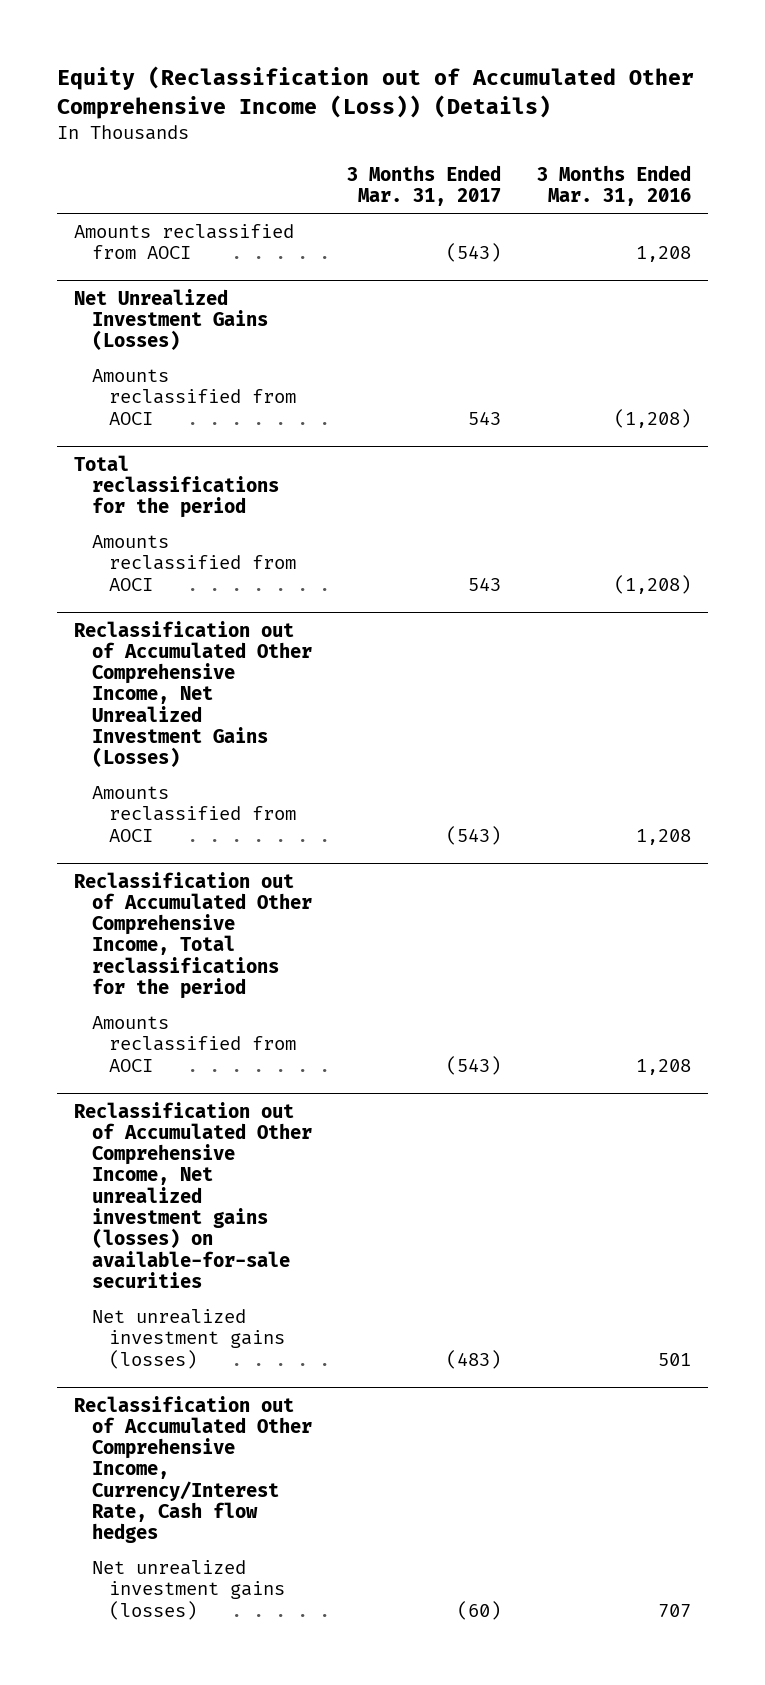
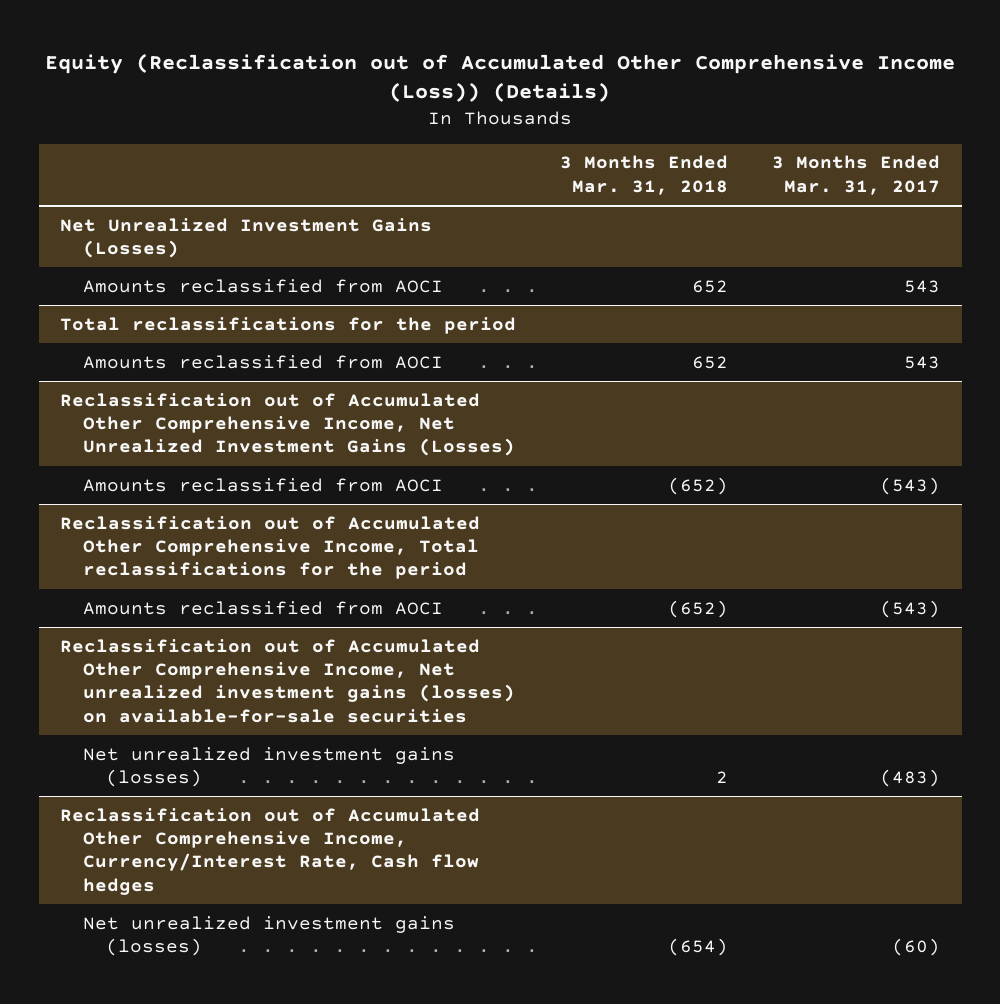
[536,165,691,207] 3 Months Ended Mar. 31, 2016 -> none
none -> [560,155,729,195] 3 Months Ended Mar. 31, 2018
[74,223,295,260] Amounts reclassified from AOCI -> none

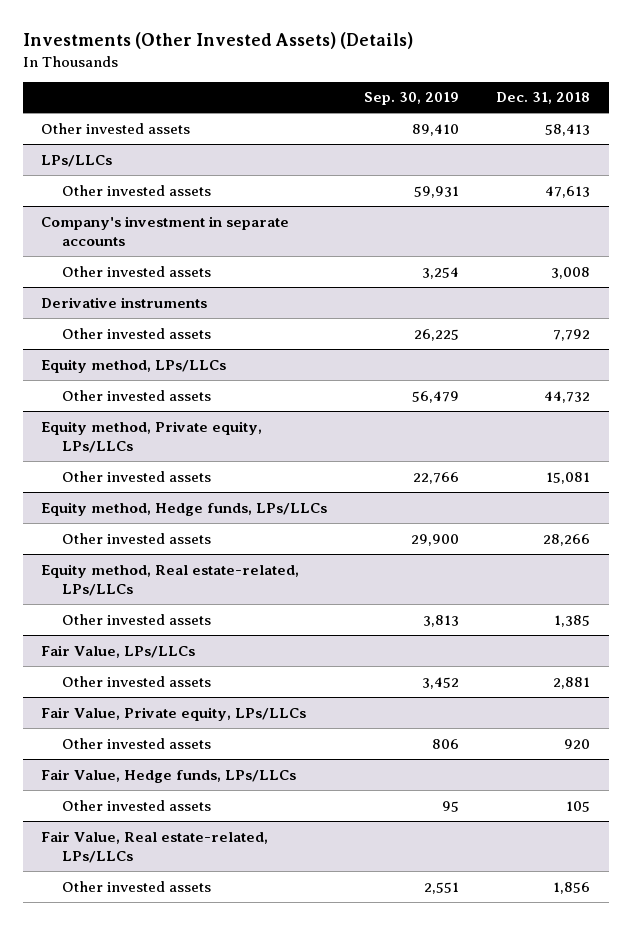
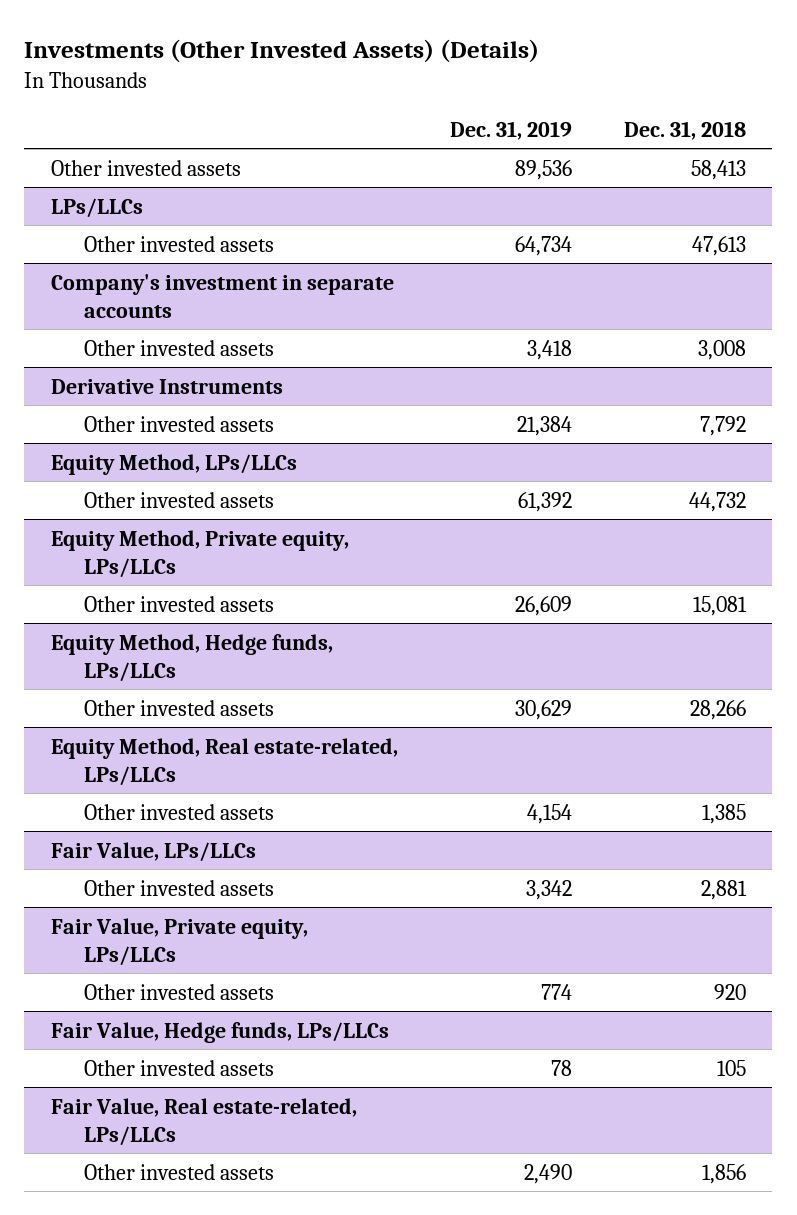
[364,92,460,106] Sep. 30, 2019 -> none
none -> [449,120,572,140] Dec. 31, 2019
[41,296,208,308] Derivative instruments -> [50,378,283,394] Derivative Instruments
[41,358,227,373] Equity method, LPs/LLCs -> [50,453,297,475] Equity Method, LPs/LLCs
[41,420,263,453] Equity method, Private equity, LPs/LLCs -> [50,529,349,578] Equity Method, Private equity, LPs/LLCs
[41,501,328,516] Equity method, Hedge funds, LPs/LLCs -> [50,633,333,682] Equity Method, Hedge funds, LPs/LLCs
[41,563,300,596] Equity method, Real estate-related, LPs/LLCs -> [50,737,398,786] Equity Method, Real estate-related, LPs/LLCs

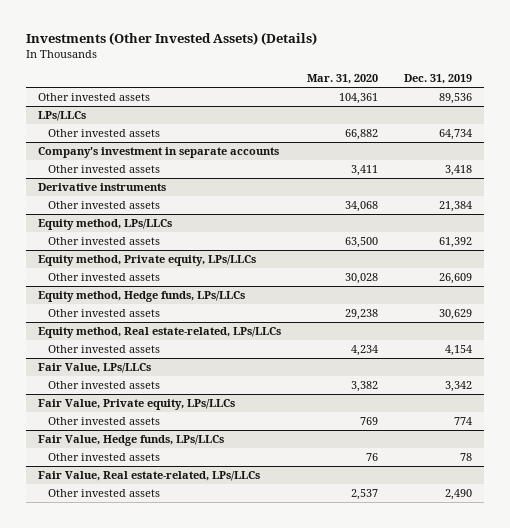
[624,120,747,140] Dec. 31, 2018 -> none
none -> [307,74,379,85] Mar. 31, 2020
[50,378,283,394] Derivative Instruments -> [38,183,167,192] Derivative instruments
[50,453,297,475] Equity Method, LPs/LLCs -> [38,219,173,231] Equity method, LPs/LLCs
[50,529,349,578] Equity Method, Private equity, LPs/LLCs -> [38,255,257,267] Equity method, Private equity, LPs/LLCs
[50,633,333,682] Equity Method, Hedge funds, LPs/LLCs -> [38,291,246,303] Equity method, Hedge funds, LPs/LLCs
[50,737,398,786] Equity Method, Real estate-related, LPs/LLCs -> [38,327,282,339] Equity method, Real estate-related, LPs/LLCs

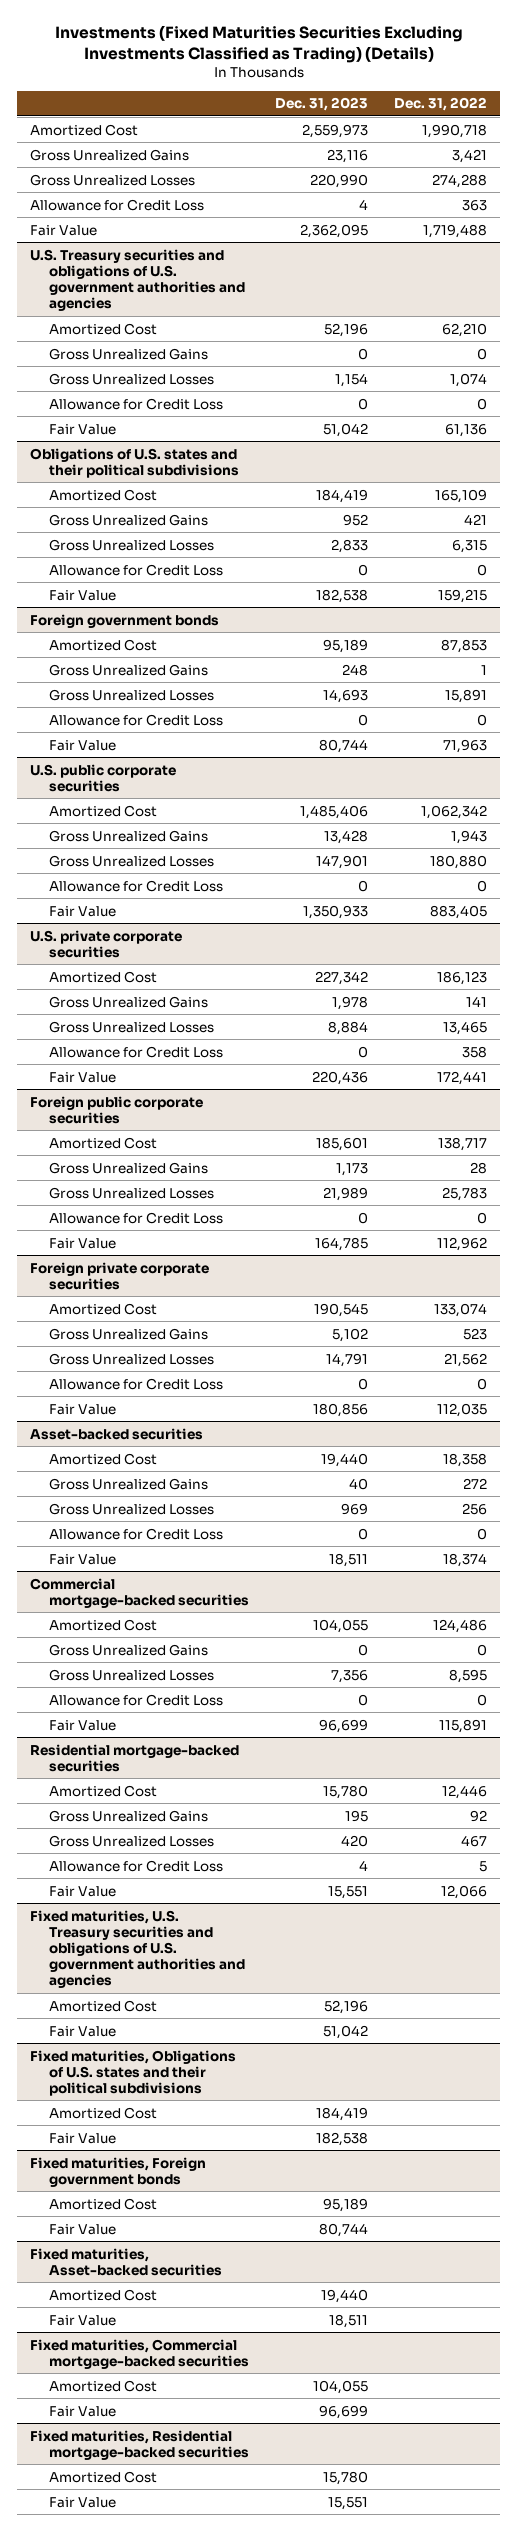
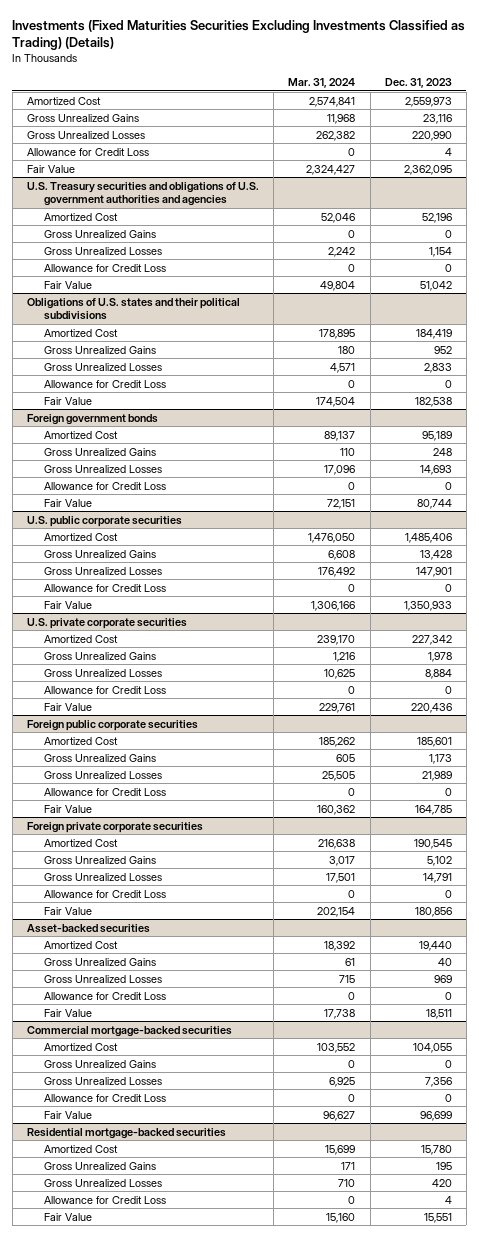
[394,97,488,112] Dec. 31, 2022 -> none
none -> [288,78,356,89] Mar. 31, 2024
[30,1909,246,1989] Fixed maturities, U.S. Treasury securities and obligations of U.S. government authorities and agencies -> none
[49,1999,158,2012] Amortized Cost -> none
[49,2025,117,2037] Fair Value -> none
[30,2049,237,2096] Fixed maturities, Obligations of U.S. states and their political subdivisions -> none
[49,2106,158,2119] Amortized Cost -> none
[49,2132,117,2144] Fair Value -> none
[30,2156,207,2187] Fixed maturities, Foreign government bonds -> none
[49,2197,158,2210] Amortized Cost -> none
[49,2223,117,2235] Fair Value -> none
[30,2247,223,2276] Fixed maturities, Asset-backed securities -> none
[49,2288,158,2301] Amortized Cost -> none
[49,2314,117,2326] Fair Value -> none
[30,2338,250,2369] Fixed maturities, Commercial mortgage-backed securities -> none
[49,2379,158,2392] Amortized Cost -> none
[49,2405,117,2417] Fair Value -> none
[30,2429,250,2460] Fixed maturities, Residential mortgage-backed securities -> none
[49,2470,158,2483] Amortized Cost -> none
[49,2496,117,2508] Fair Value -> none

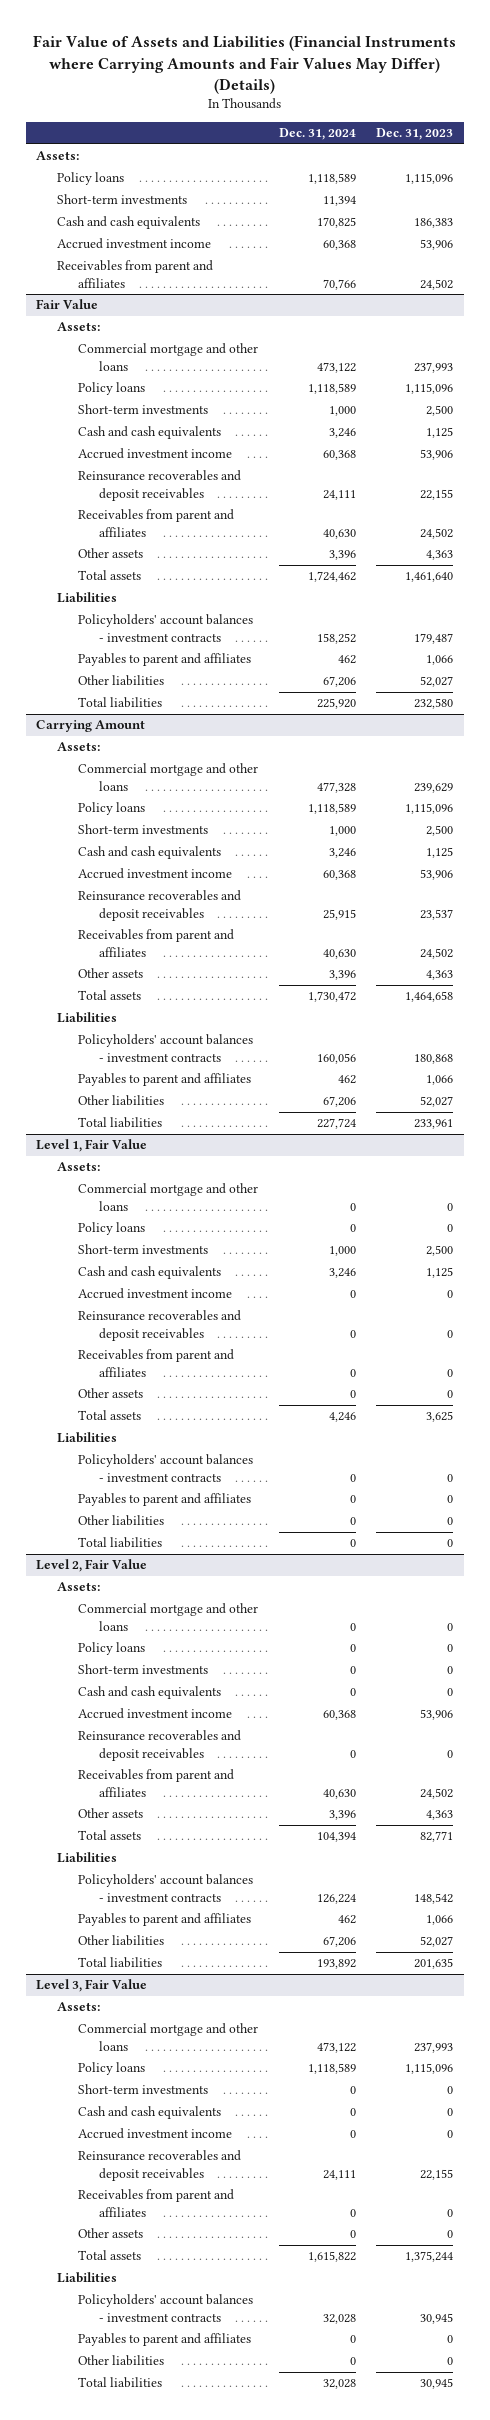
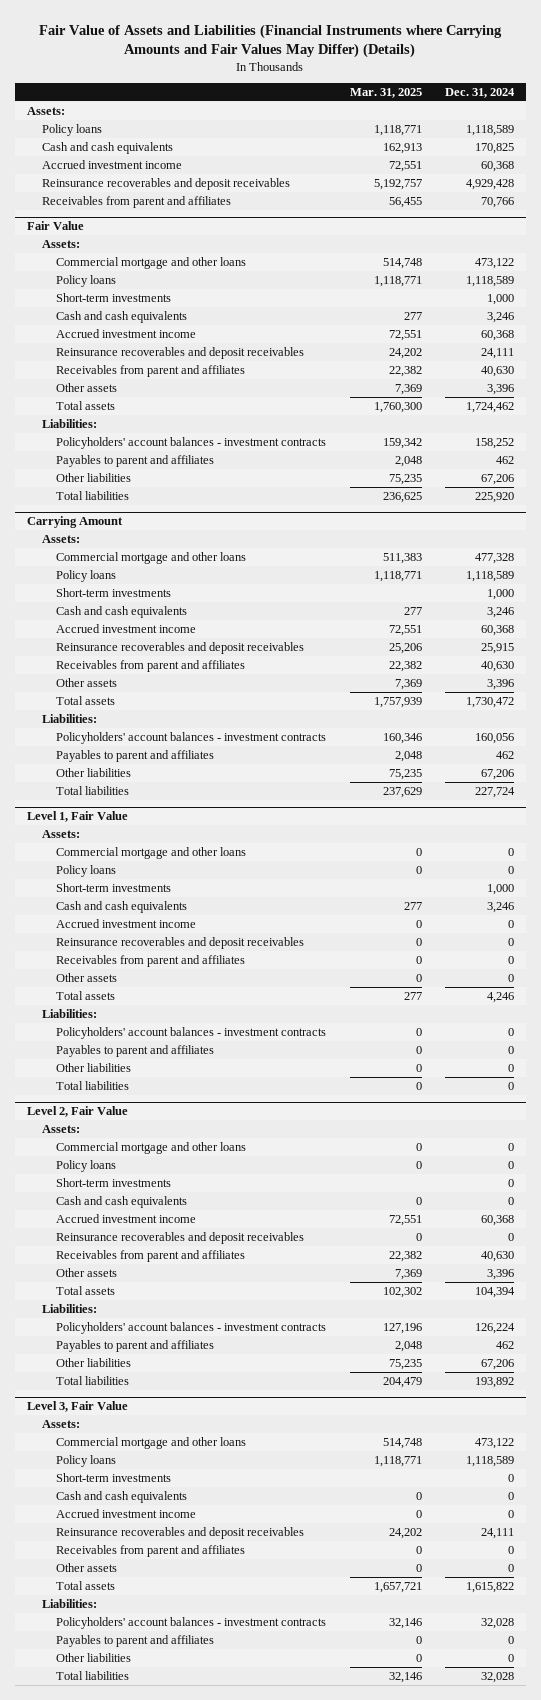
[376,128,454,141] Dec. 31, 2023 -> none
none -> [349,88,422,99] Mar. 31, 2025
[57,194,188,205] Short-term investments -> none
none -> [41,177,290,190] Reinsurance recoverables and deposit receivables
[57,592,118,604] Liabilities -> [41,418,97,428] Liabilities:
[57,1012,118,1024] Liabilities -> [41,713,97,723] Liabilities:
[57,1432,118,1444] Liabilities -> [41,1008,97,1018] Liabilities:
[57,1852,118,1864] Liabilities -> [41,1303,97,1313] Liabilities:
[57,2272,118,2284] Liabilities -> [41,1598,97,1608] Liabilities:

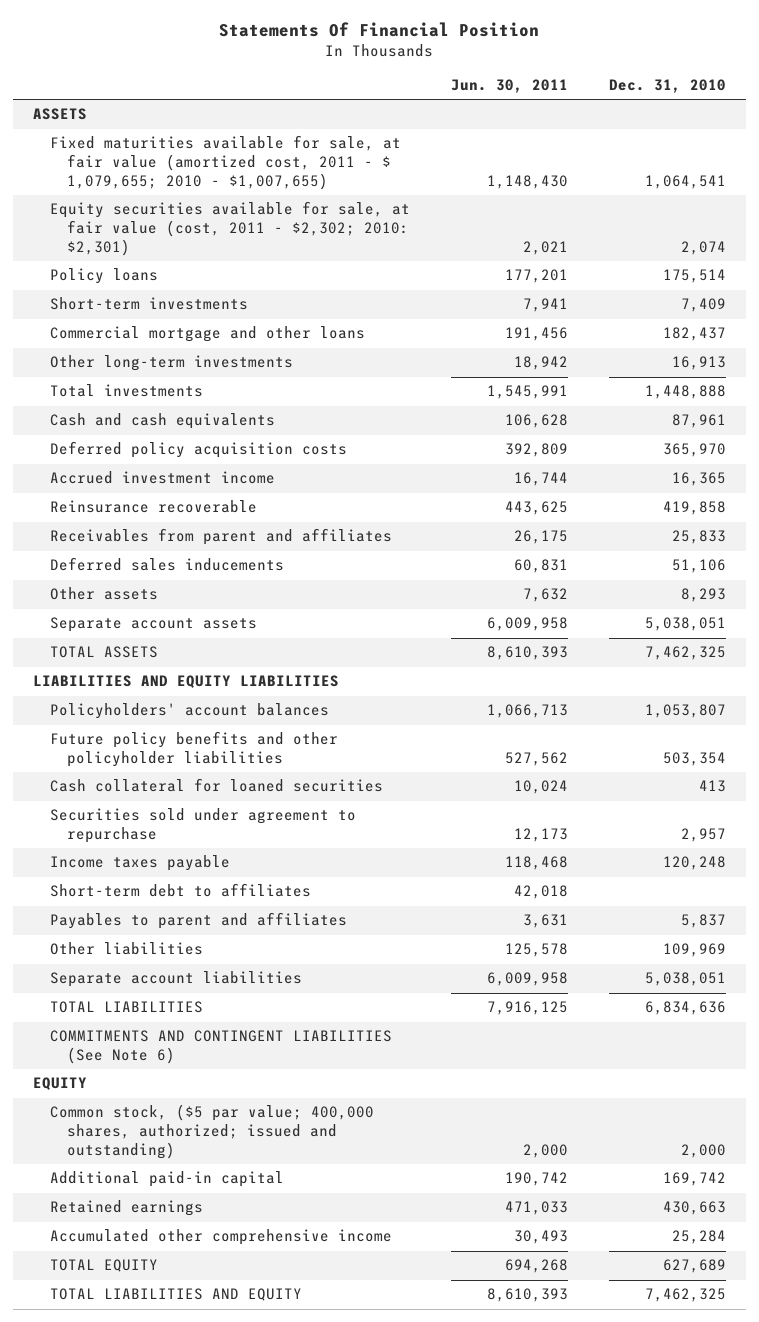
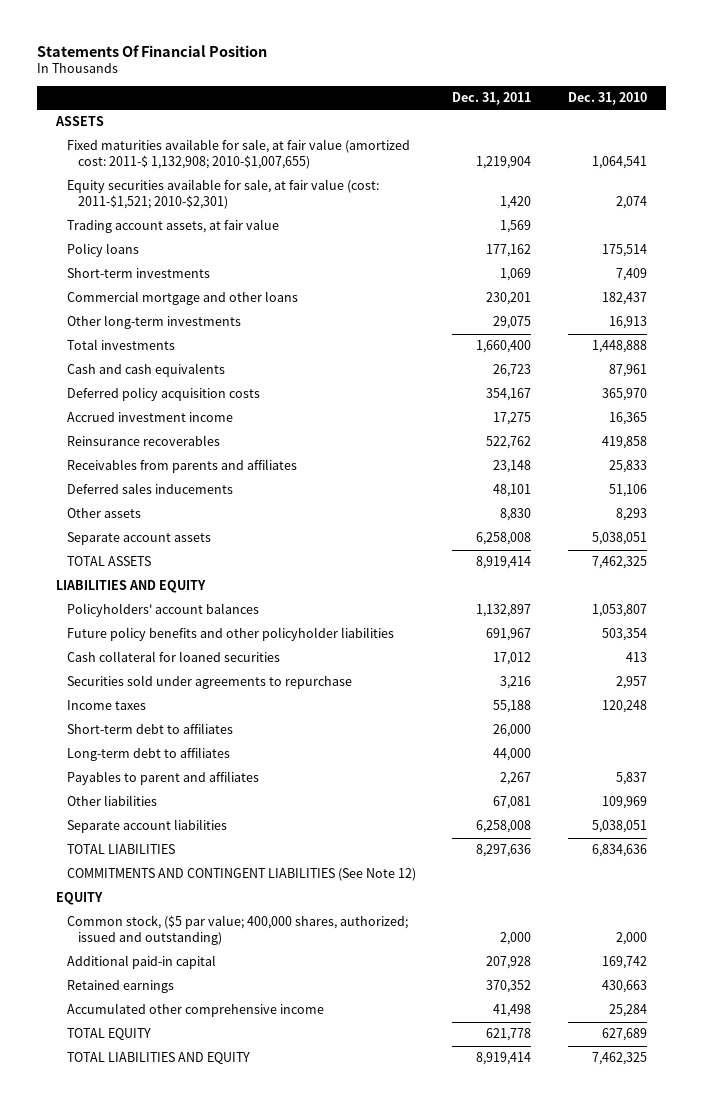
[451,79,569,94] Jun. 30, 2011 -> none
none -> [452,92,532,106] Dec. 31, 2011
[50,135,402,190] Fixed maturities available for sale, at fair value (amortized cost, 2011 - $ 1,079,655; 2010 - $1,007,655) -> [66,139,410,170] Fixed maturities available for sale, at fair value (amortized cost: 2011-$ 1,132,908; 2010-$1,007,655)
[50,201,411,256] Equity securities available for sale, at fair value (cost, 2011 - $2,302; 2010: $2,301) -> [66,179,379,210] Equity securities available for sale, at fair value (cost: 2011-$1,521; 2010-$2,301)
none -> [66,219,279,234] Trading account assets, at fair value
[50,500,258,514] Reinsurance recoverable -> [66,435,220,447] Reinsurance recoverables
[50,528,393,546] Receivables from parent and affiliates -> [66,459,297,474] Receivables from parents and affiliates
[33,675,340,689] LIABILITIES AND EQUITY LIABILITIES -> [55,580,206,594] LIABILITIES AND EQUITY
[50,808,357,844] Securities sold under agreement to repurchase -> [66,675,352,690] Securities sold under agreements to repurchase
[50,855,231,872] Income taxes payable -> [66,700,146,711] Income taxes
none -> [66,747,230,762] Long-term debt to affiliates
[50,1030,393,1065] COMMITMENTS AND CONTINGENT LIABILITIES (See Note 6) -> [66,868,416,882] COMMITMENTS AND CONTINGENT LIABILITIES (See Note 12)

